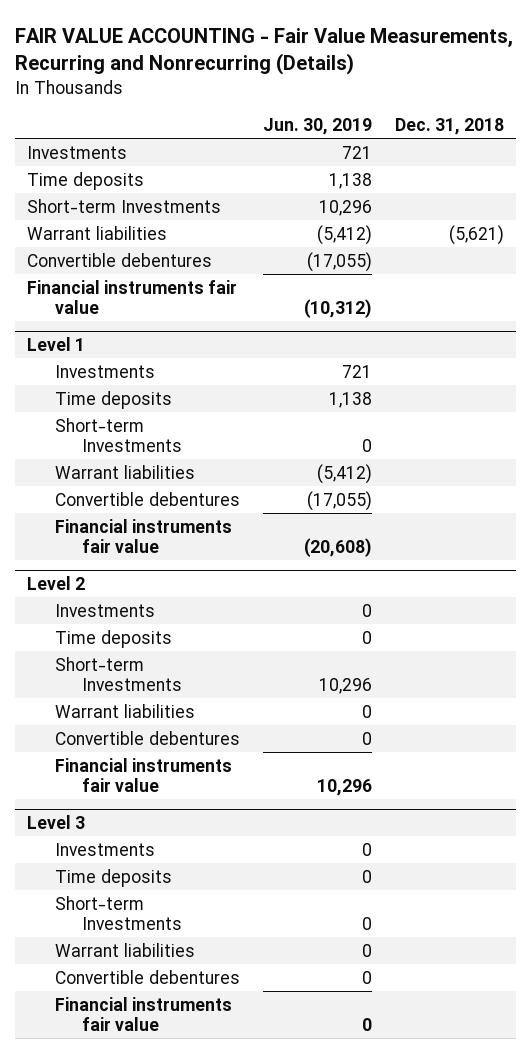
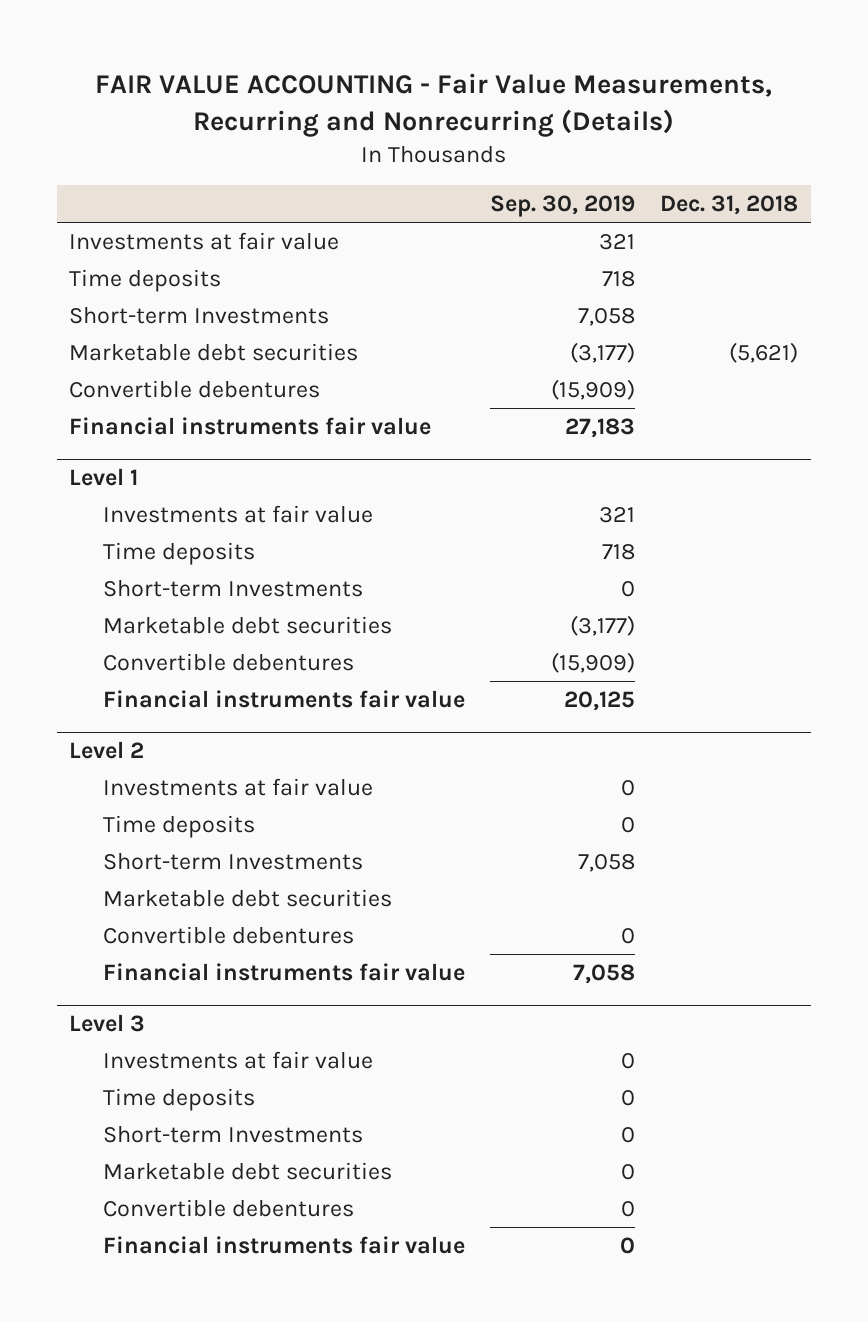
[263,117,373,135] Jun. 30, 2019 -> none
none -> [490,195,636,218] Sep. 30, 2019
[26,145,127,159] Investments -> [69,231,340,250] Investments at fair value
[26,225,167,240] Warrant liabilities -> [69,342,359,361] Marketable debt securities
[54,364,155,378] Investments -> [102,504,373,523] Investments at fair value
[54,464,195,479] Warrant liabilities -> [102,615,392,634] Marketable debt securities
[54,603,155,617] Investments -> [102,777,373,796] Investments at fair value
[54,703,195,718] Warrant liabilities -> [102,888,392,907] Marketable debt securities
[54,842,155,856] Investments -> [102,1050,373,1069] Investments at fair value
[54,942,195,957] Warrant liabilities -> [102,1161,392,1180] Marketable debt securities

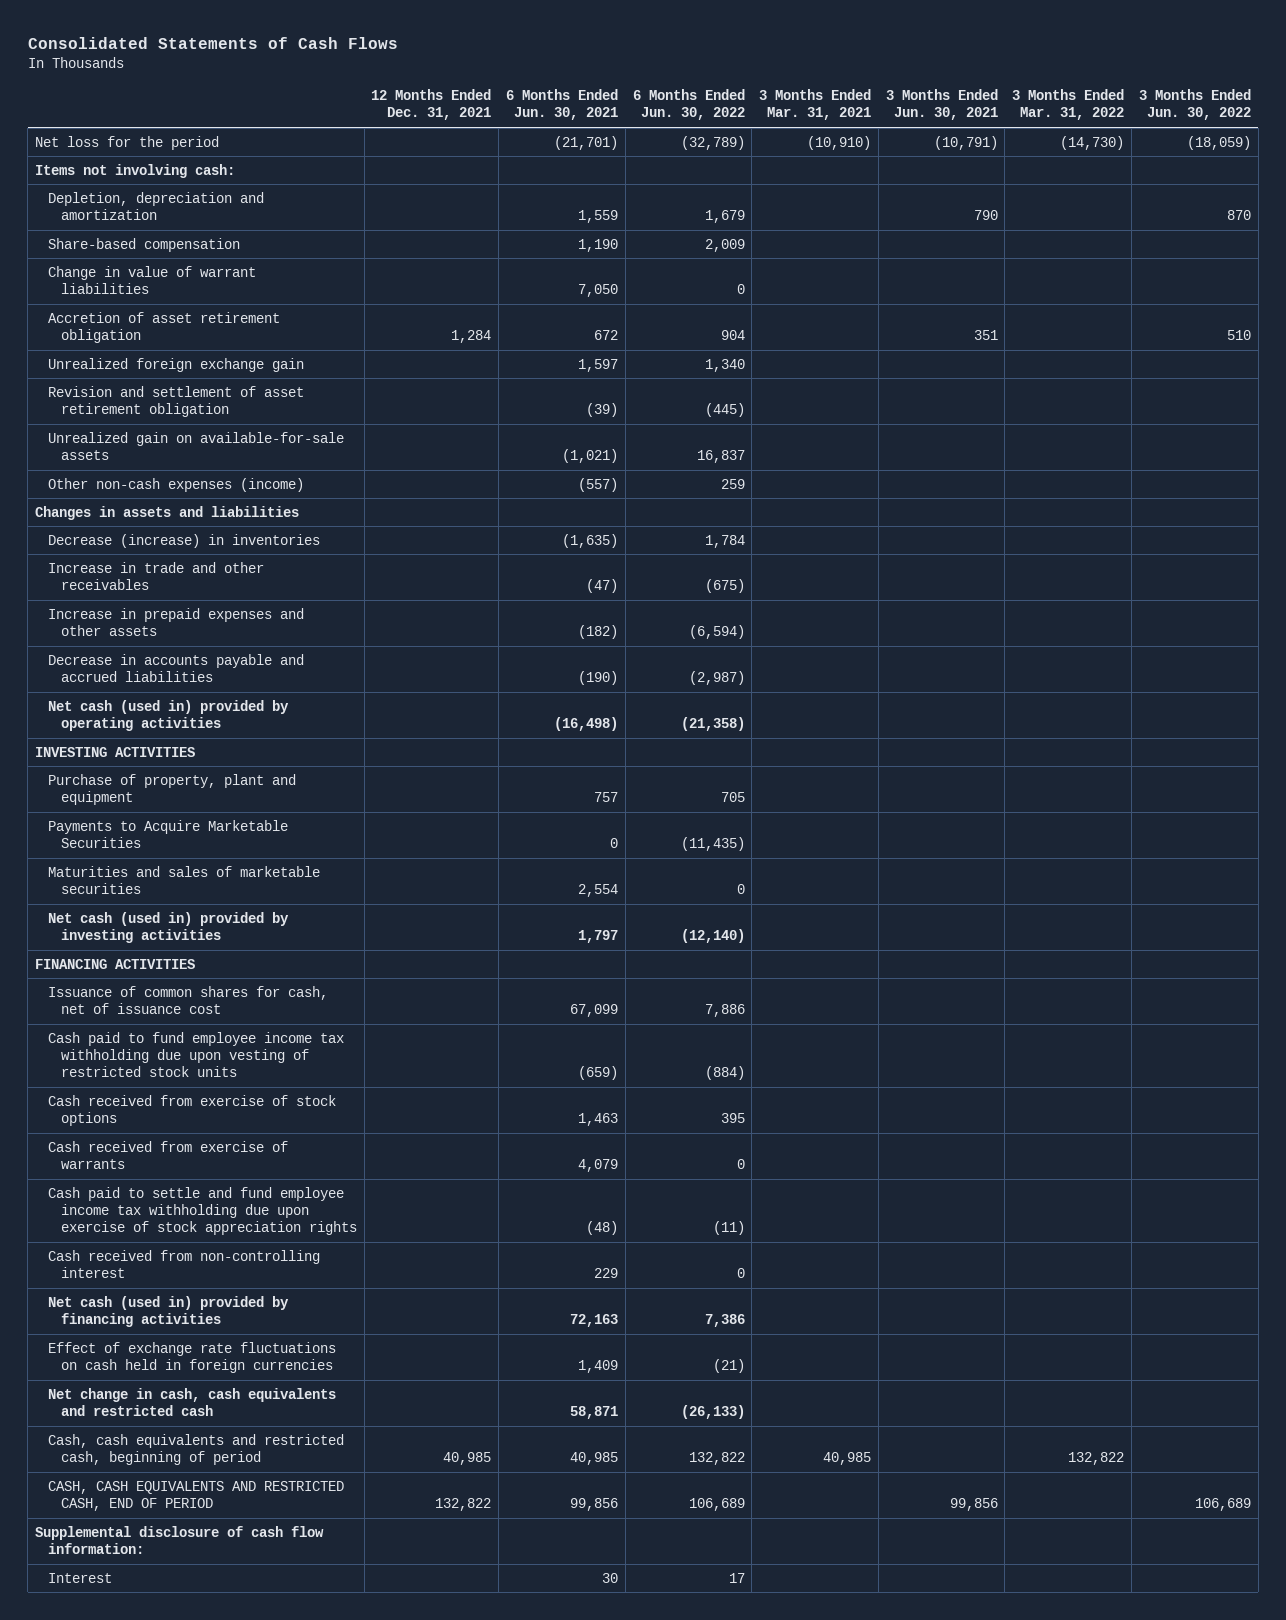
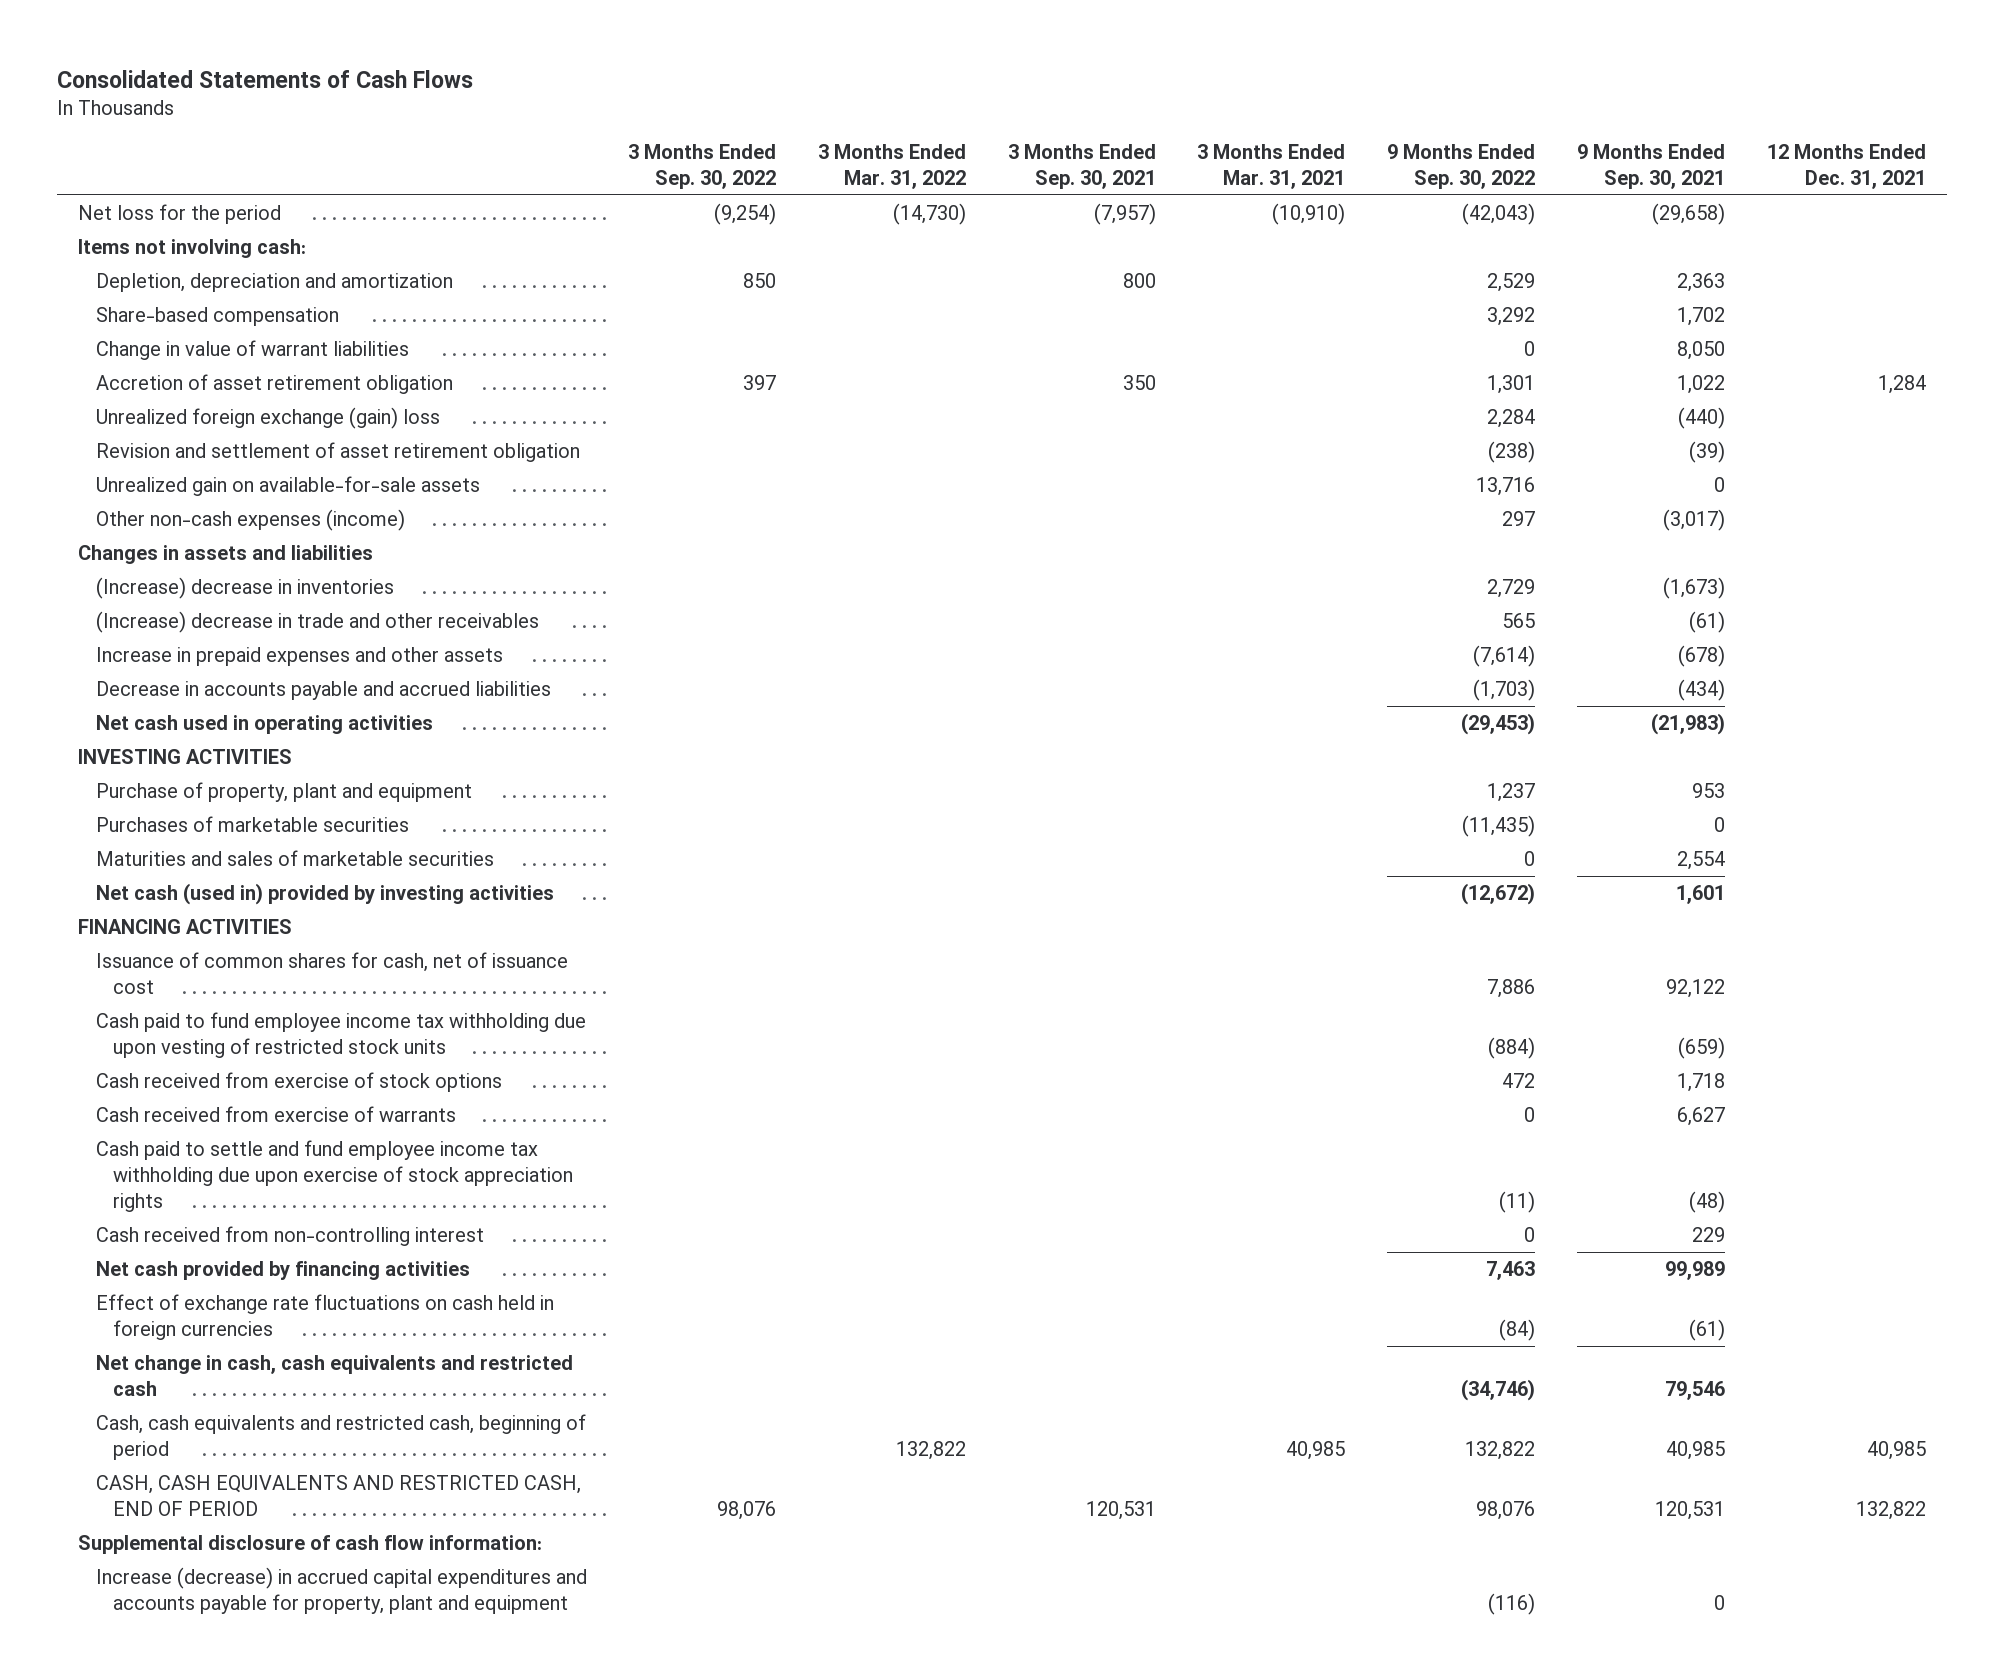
[506,89,619,121] 6 Months Ended Jun. 30, 2021 -> none
[632,89,745,121] 6 Months Ended Jun. 30, 2022 -> none
[885,89,998,121] 3 Months Ended Jun. 30, 2021 -> none
[1138,89,1251,121] 3 Months Ended Jun. 30, 2022 -> none
none -> [628,144,777,189] 3 Months Ended Sep. 30, 2022
none -> [1007,144,1156,189] 3 Months Ended Sep. 30, 2021
none -> [1387,144,1536,189] 9 Months Ended Sep. 30, 2022
none -> [1576,144,1725,189] 9 Months Ended Sep. 30, 2021
[47,357,304,372] Unrealized foreign exchange gain -> [95,407,440,430] Unrealized foreign exchange (gain) loss
[47,533,320,548] Decrease (increase) in inventories -> [95,577,394,600] (Increase) decrease in inventories
[47,561,264,590] Increase in trade and other receivables -> [95,611,539,634] (Increase) decrease in trade and other receivables
[47,699,289,731] Net cash (used in) provided by operating activities -> [95,715,433,735] Net cash used in operating activities
[47,819,288,848] Payments to Acquire Marketable Securities -> [95,816,409,833] Purchases of marketable securities
[47,1295,289,1327] Net cash (used in) provided by financing activities -> [95,1261,470,1281] Net cash provided by financing activities
[47,1572,112,1583] Interest -> none
none -> [95,1567,587,1614] Increase (decrease) in accrued capital expenditures and accounts payable for property, plant and equipment

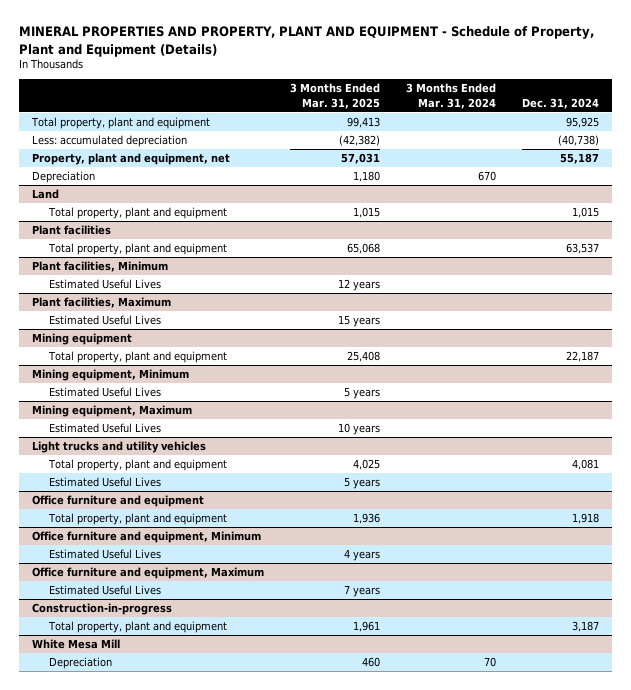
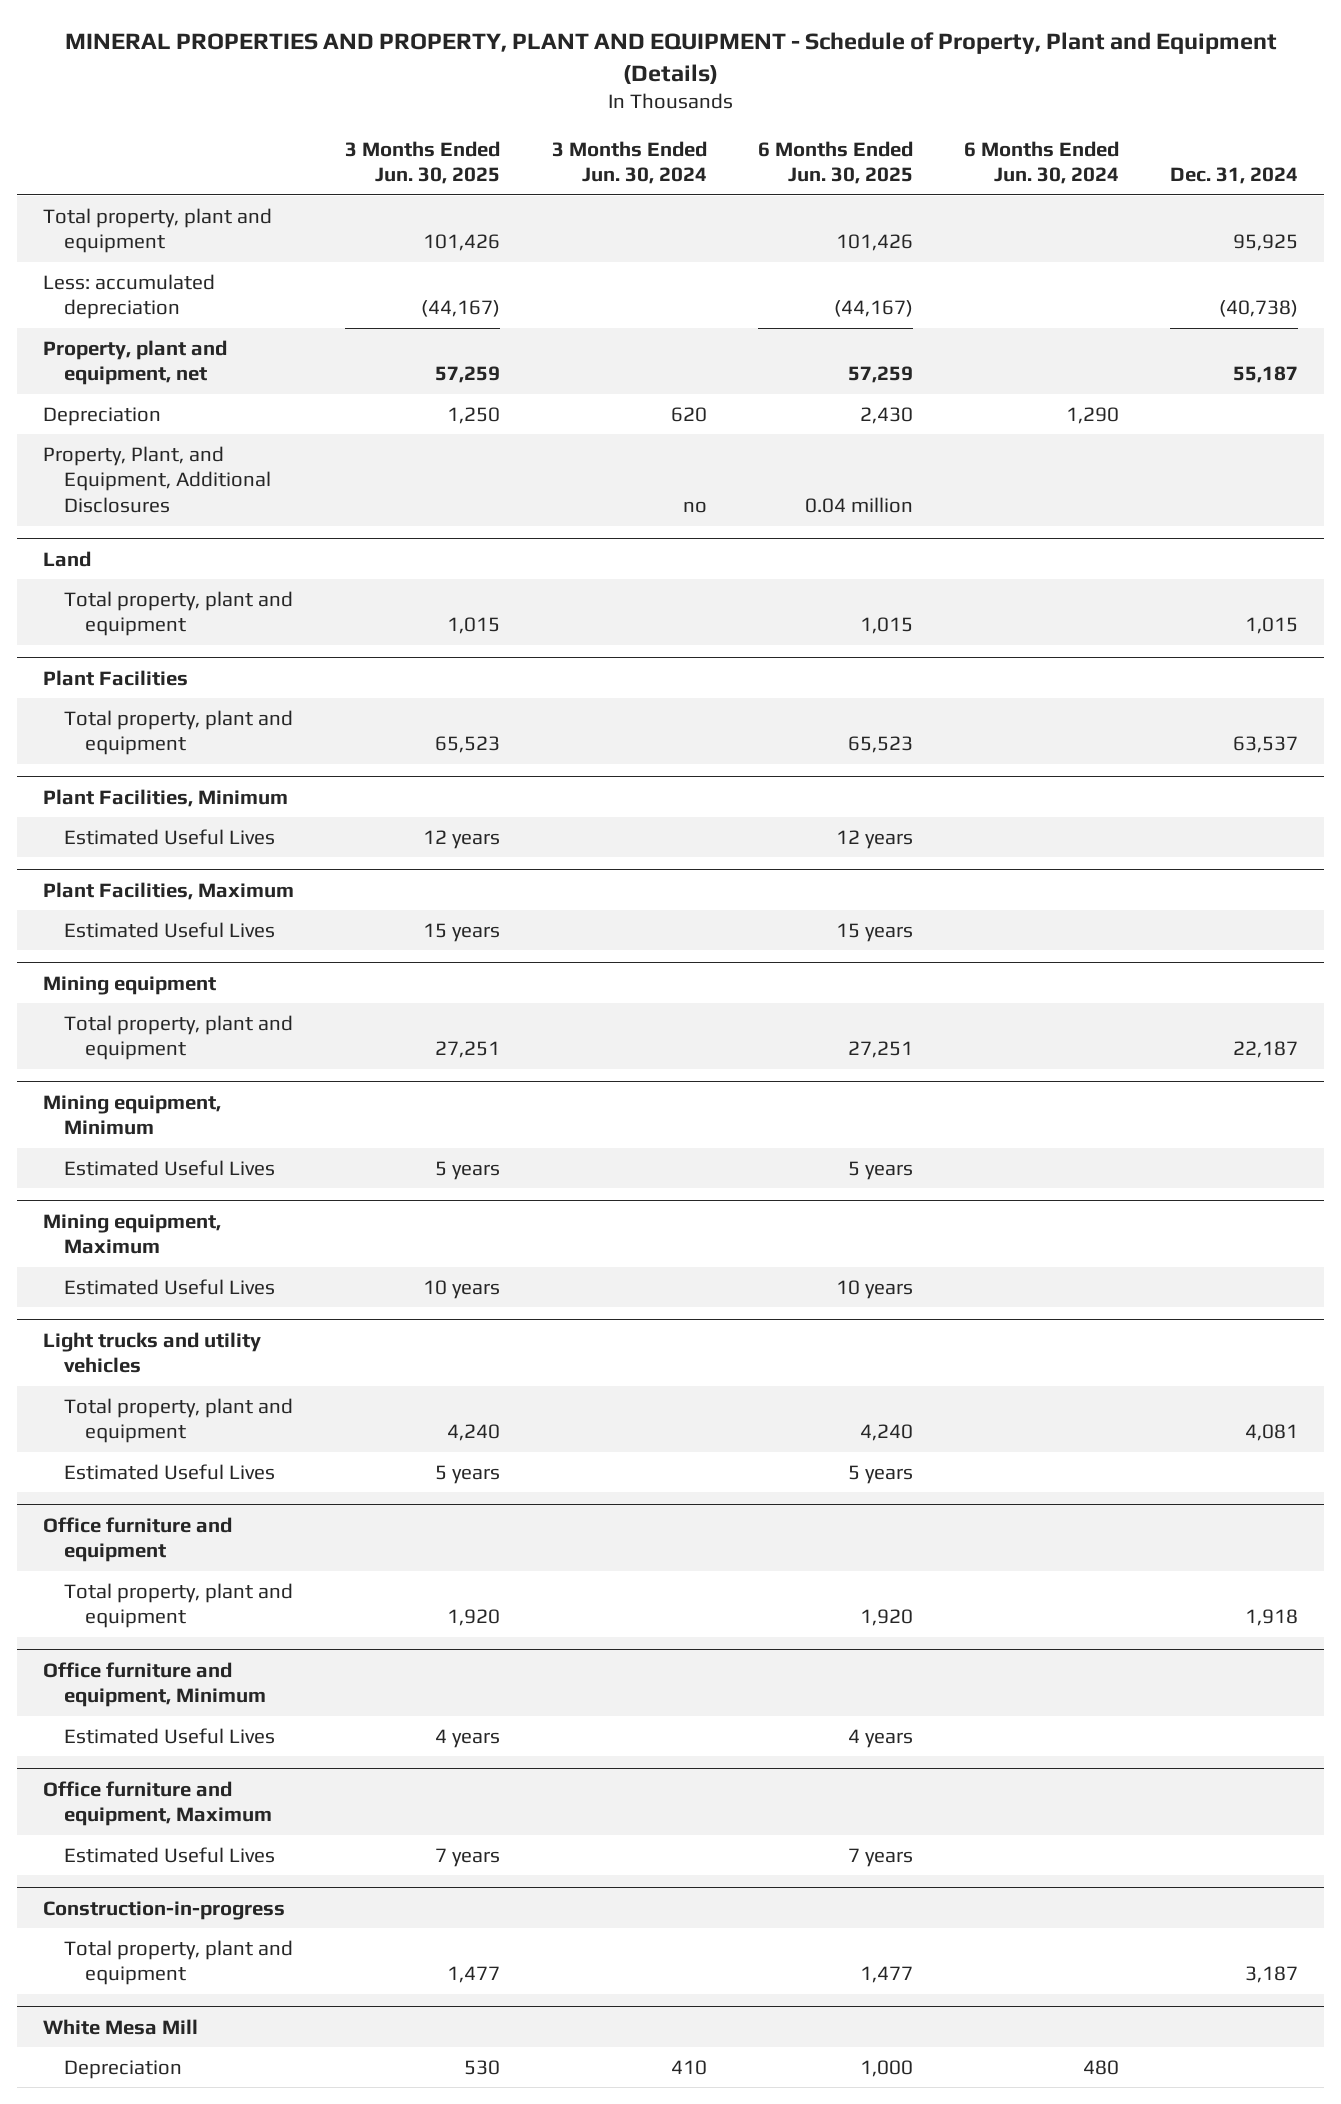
[290,83,381,109] 3 Months Ended Mar. 31, 2025 -> none
[406,83,497,109] 3 Months Ended Mar. 31, 2024 -> none
none -> [345,140,501,185] 3 Months Ended Jun. 30, 2025
none -> [551,140,707,185] 3 Months Ended Jun. 30, 2024
none -> [757,140,913,185] 6 Months Ended Jun. 30, 2025
none -> [964,140,1120,185] 6 Months Ended Jun. 30, 2024
none -> [42,445,272,514] Property, Plant, and Equipment, Additional Disclosures
[32,224,112,235] Plant facilities -> [42,669,188,686] Plant Facilities
[32,260,169,272] Plant facilities, Minimum -> [42,788,288,807] Plant Facilities, Minimum
[32,296,172,308] Plant facilities, Maximum -> [42,881,294,900] Plant Facilities, Maximum

